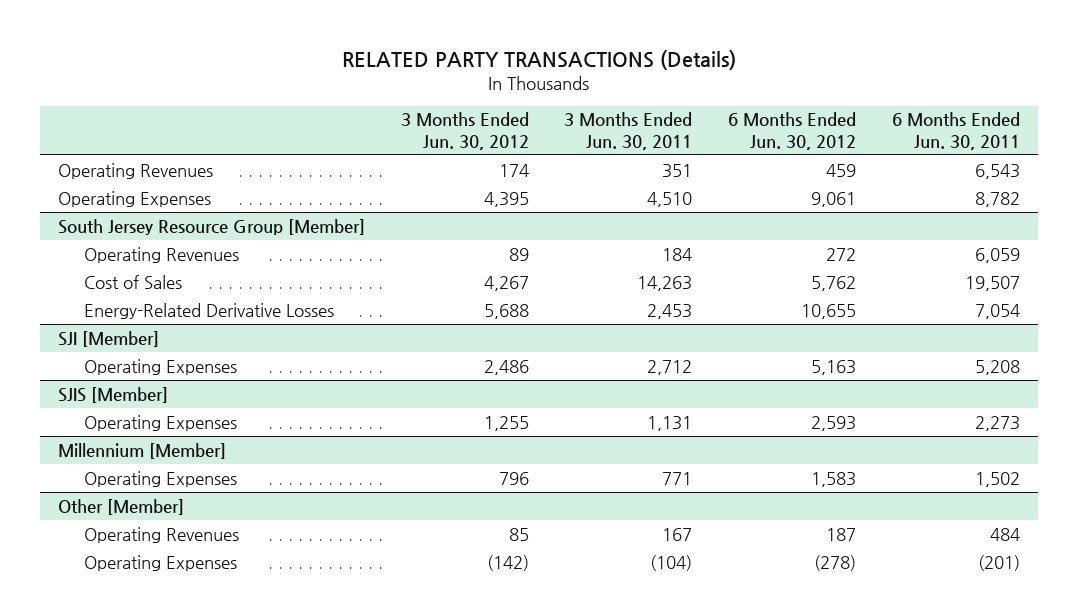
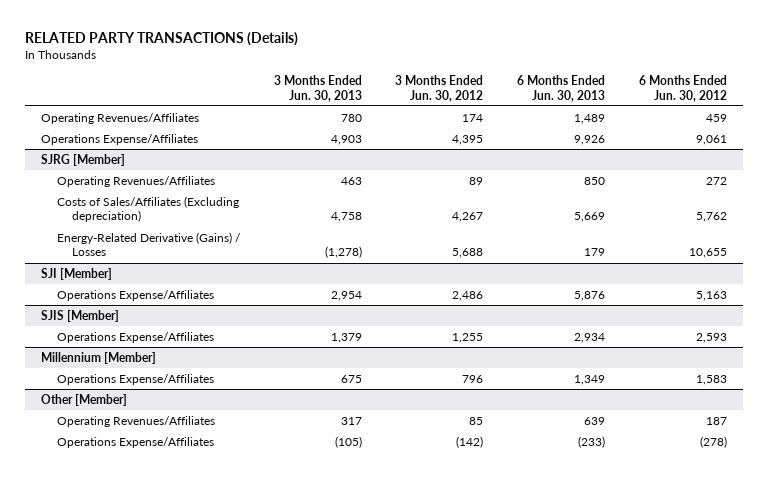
[564,112,693,150] 3 Months Ended Jun. 30, 2011 -> none
[891,112,1020,150] 6 Months Ended Jun. 30, 2011 -> none
none -> [273,75,362,102] 3 Months Ended Jun. 30, 2013
none -> [516,75,605,102] 6 Months Ended Jun. 30, 2013
[57,218,365,235] South Jersey Resource Group [Member] -> none
[57,162,213,179] Operating Revenues -> [41,112,200,124] Operating Revenues/Affiliates
[57,190,211,207] Operating Expenses -> [41,133,199,145] Operations Expense/Affiliates
none -> [41,153,126,166] SJRG [Member]
[83,246,239,263] Operating Revenues -> [56,175,215,187] Operating Revenues/Affiliates
[83,274,182,289] Cost of Sales -> [56,195,239,223] Costs of Sales/Affiliates (Excluding depreciation)
[83,302,334,319] Energy-Related Derivative Losses -> [56,231,241,257] Energy-Related Derivative (Gains) / Losses
[83,358,237,375] Operating Expenses -> [56,289,214,301] Operations Expense/Affiliates
[83,414,237,431] Operating Expenses -> [56,331,214,343] Operations Expense/Affiliates
[83,470,237,487] Operating Expenses -> [56,373,214,385] Operations Expense/Affiliates
[83,526,239,543] Operating Revenues -> [56,415,215,427] Operating Revenues/Affiliates
[83,554,237,571] Operating Expenses -> [56,436,214,448] Operations Expense/Affiliates

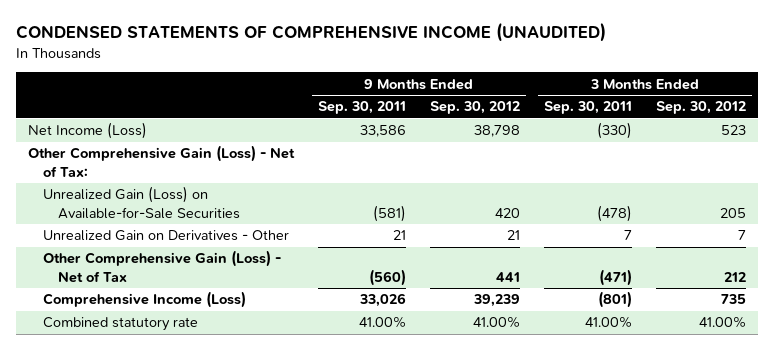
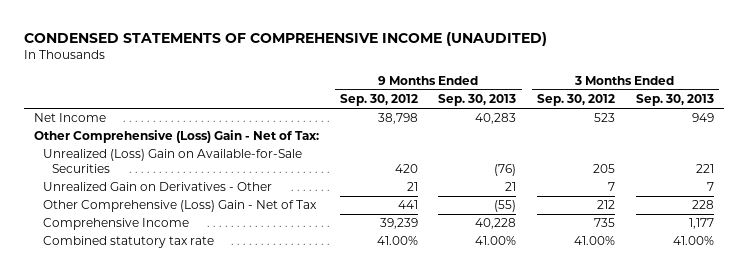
[317,101,406,115] Sep. 30, 2011 -> none
[543,101,632,115] Sep. 30, 2011 -> none
none -> [438,94,517,107] Sep. 30, 2013
none -> [635,94,714,107] Sep. 30, 2013
[27,122,147,140] Net Income (Loss) -> [34,113,107,123] Net Income
[27,145,295,178] Other Comprehensive Gain (Loss) - Net of Tax: -> [34,130,320,144] Other Comprehensive (Loss) Gain - Net of Tax:
[42,186,240,220] Unrealized Gain (Loss) on Available-for-Sale Securities -> [43,149,303,174] Unrealized (Loss) Gain on Available-for-Sale Securities
[42,250,281,284] Other Comprehensive Gain (Loss) - Net of Tax -> [43,200,318,213] Other Comprehensive (Loss) Gain - Net of Tax
[42,291,246,309] Comprehensive Income (Loss) -> [43,218,190,231] Comprehensive Income
[42,317,198,332] Combined statutory rate -> [43,236,215,249] Combined statutory tax rate

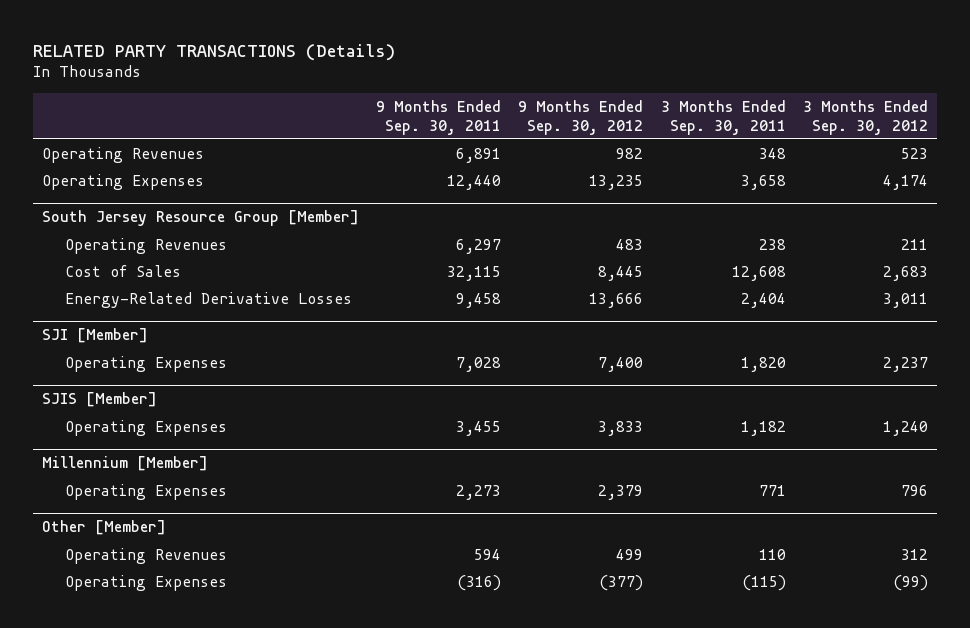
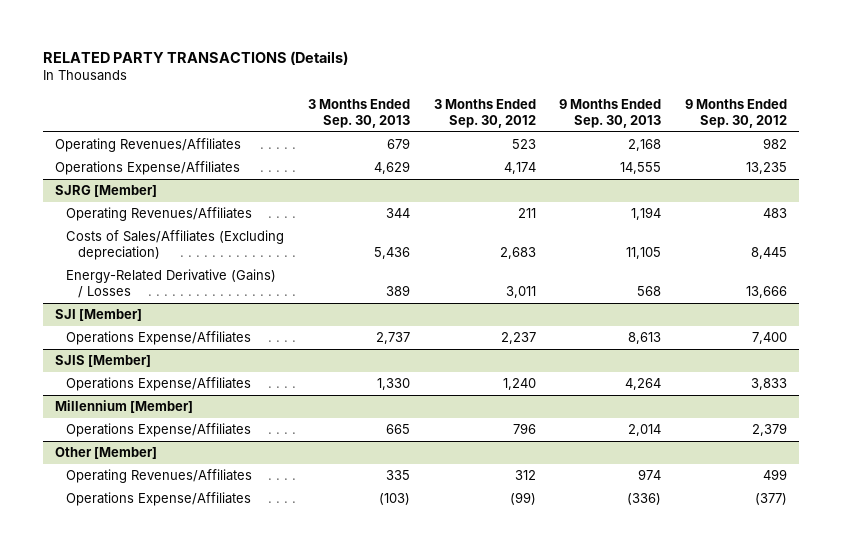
[376,99,502,135] 9 Months Ended Sep. 30, 2011 -> none
[660,99,786,135] 3 Months Ended Sep. 30, 2011 -> none
none -> [308,98,411,128] 3 Months Ended Sep. 30, 2013
none -> [559,98,662,128] 9 Months Ended Sep. 30, 2013
[41,210,359,227] South Jersey Resource Group [Member] -> none
[41,146,204,163] Operating Revenues -> [54,138,241,153] Operating Revenues/Affiliates
[41,173,204,190] Operating Expenses -> [54,161,240,176] Operations Expense/Affiliates
none -> [54,185,157,198] SJRG [Member]
[64,237,227,254] Operating Revenues -> [66,207,253,222] Operating Revenues/Affiliates
[64,264,181,277] Cost of Sales -> [66,230,285,261] Costs of Sales/Affiliates (Excluding depreciation)
[64,291,352,308] Energy-Related Derivative Losses -> [66,269,277,299] Energy-Related Derivative (Gains) / Losses
[64,355,227,372] Operating Expenses -> [66,331,252,346] Operations Expense/Affiliates
[64,419,227,436] Operating Expenses -> [66,377,252,392] Operations Expense/Affiliates
[64,483,227,500] Operating Expenses -> [66,423,252,438] Operations Expense/Affiliates
[64,547,227,564] Operating Revenues -> [66,469,253,484] Operating Revenues/Affiliates
[64,574,227,591] Operating Expenses -> [66,492,252,507] Operations Expense/Affiliates

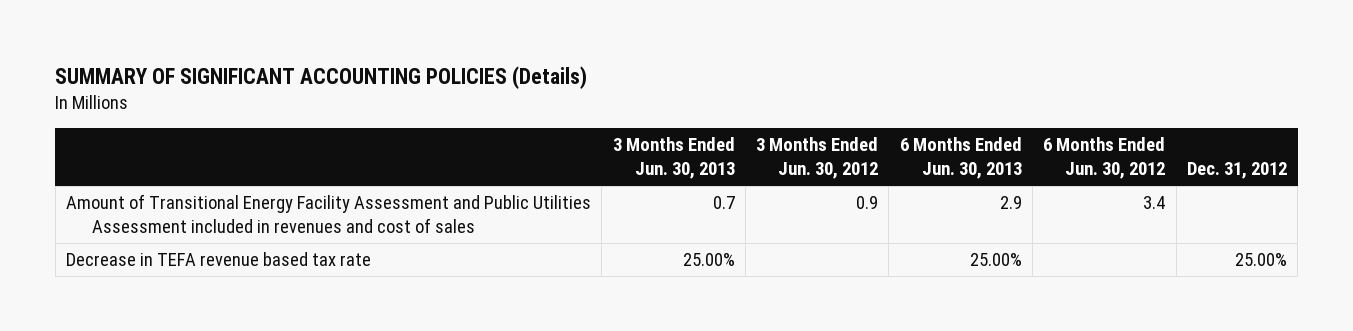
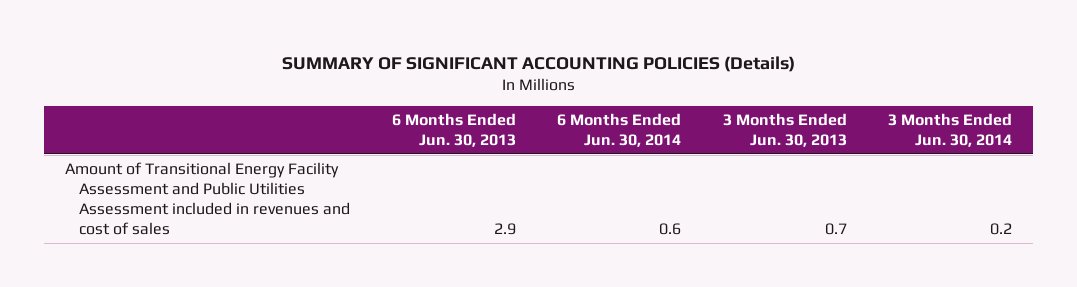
[756,137,879,180] 3 Months Ended Jun. 30, 2012 -> none
[1043,137,1166,180] 6 Months Ended Jun. 30, 2012 -> none
[1187,162,1288,180] Dec. 31, 2012 -> none
none -> [557,112,682,147] 6 Months Ended Jun. 30, 2014
none -> [888,112,1013,147] 3 Months Ended Jun. 30, 2014
[65,252,371,267] Decrease in TEFA revenue based tax rate -> none

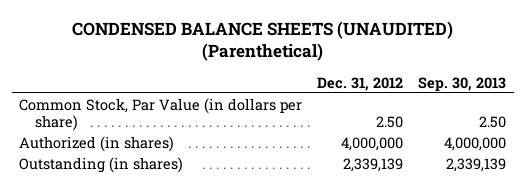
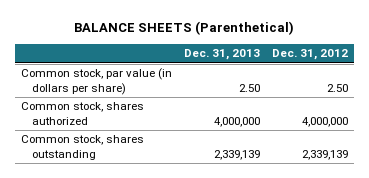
[71,20,453,62] CONDENSED BALANCE SHEETS (UNAUDITED) (Parenthetical) -> [74,21,295,36] BALANCE SHEETS (Parenthetical)
[418,76,507,91] Sep. 30, 2013 -> none
none -> [183,49,260,61] Dec. 31, 2013
[19,97,303,131] Common Stock, Par Value (in dollars per share) -> [20,68,172,95] Common stock, par value (in dollars per share)
[19,135,175,152] Authorized (in shares) -> [20,102,144,125] Common stock, shares authorized
[19,156,184,173] Outstanding (in shares) -> [20,135,144,160] Common stock, shares outstanding

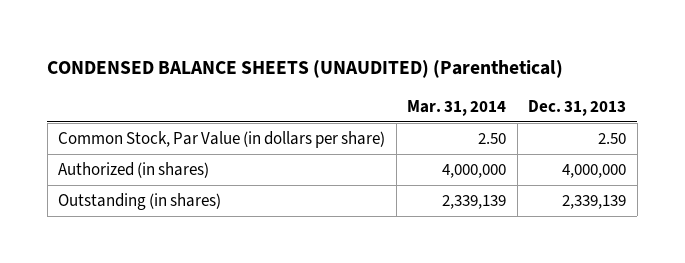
[74,21,295,36] BALANCE SHEETS (Parenthetical) -> [47,59,564,78] CONDENSED BALANCE SHEETS (UNAUDITED) (Parenthetical)
[272,49,349,61] Dec. 31, 2012 -> none
none -> [407,99,507,116] Mar. 31, 2014
[20,68,172,95] Common stock, par value (in dollars per share) -> [58,131,386,149] Common Stock, Par Value (in dollars per share)
[20,102,144,125] Common stock, shares authorized -> [58,162,210,179] Authorized (in shares)
[20,135,144,160] Common stock, shares outstanding -> [58,193,222,211] Outstanding (in shares)

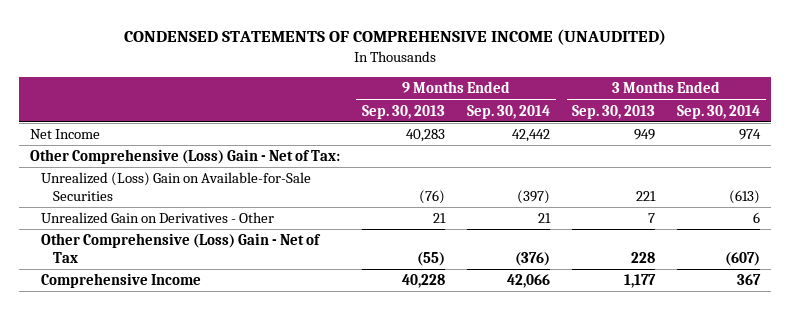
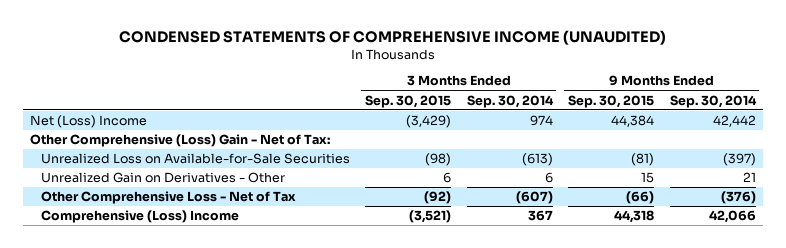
[361,104,445,119] Sep. 30, 2013 -> none
[572,104,656,119] Sep. 30, 2013 -> none
none -> [365,94,452,108] Sep. 30, 2015
none -> [568,94,655,108] Sep. 30, 2015
[29,129,100,140] Net Income -> [30,115,148,129] Net (Loss) Income
[41,172,312,202] Unrealized (Loss) Gain on Available-for-Sale Securities -> [40,153,350,165] Unrealized Loss on Available-for-Sale Securities
[41,233,322,264] Other Comprehensive (Loss) Gain - Net of Tax -> [40,191,296,205] Other Comprehensive Loss - Net of Tax
[41,273,202,289] Comprehensive Income -> [40,210,239,224] Comprehensive (Loss) Income

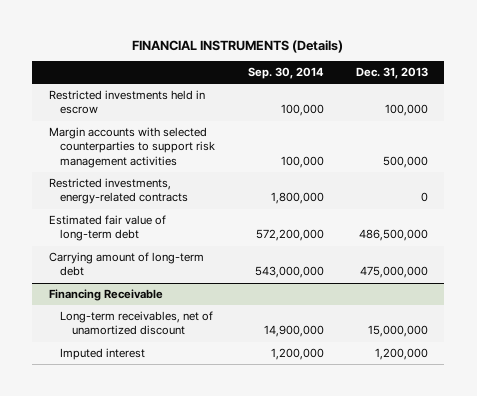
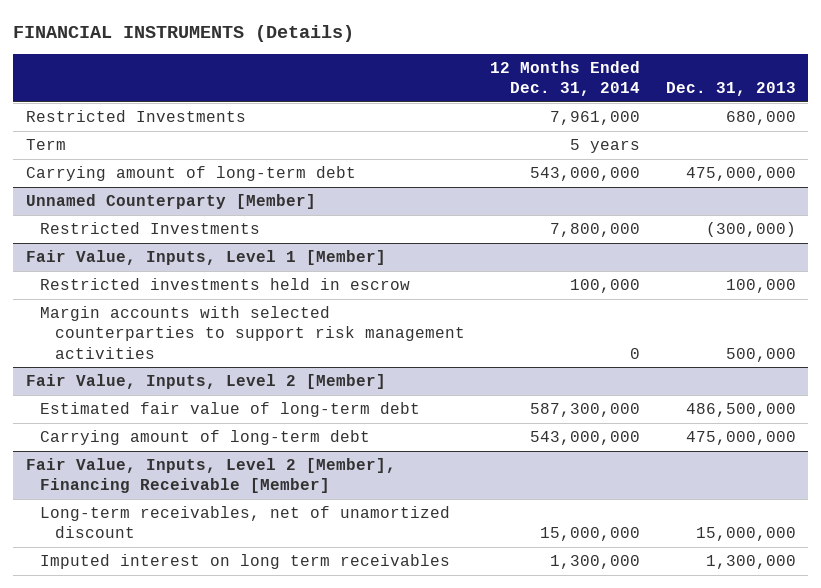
[247,67,324,80] Sep. 30, 2014 -> none
none -> [490,61,641,97] 12 Months Ended Dec. 31, 2014
none -> [25,110,246,123] Restricted Investments
none -> [25,139,66,151] Term
none -> [25,166,356,182] Carrying amount of long-term debt
none -> [25,194,316,210] Unnamed Counterparty [Member]
none -> [40,222,261,235] Restricted Investments
none -> [25,250,386,266] Fair Value, Inputs, Level 1 [Member]
[48,178,189,205] Restricted investments, energy-related contracts -> none
none -> [25,374,386,390] Fair Value, Inputs, Level 2 [Member]
[48,289,163,302] Financing Receivable -> none
none -> [25,458,396,494] Fair Value, Inputs, Level 2 [Member], Financing Receivable [Member]
[60,348,146,361] Imputed interest -> [40,554,451,570] Imputed interest on long term receivables
[375,348,429,361] 1,200,000 -> [705,555,796,570] 1,300,000

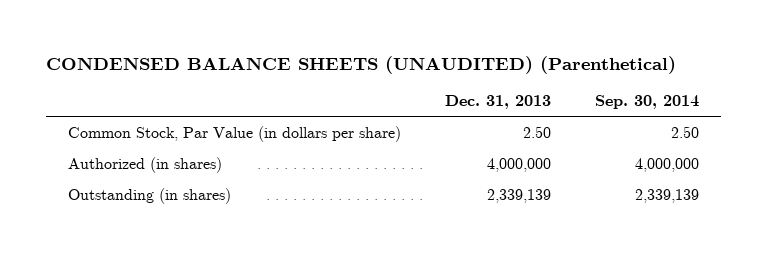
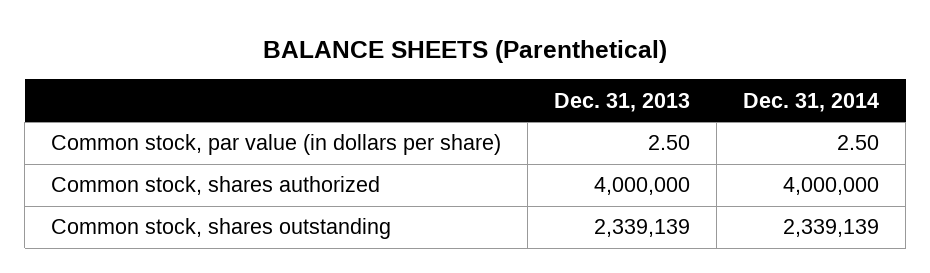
[46,56,677,75] CONDENSED BALANCE SHEETS (UNAUDITED) (Parenthetical) -> [263,39,668,63] BALANCE SHEETS (Parenthetical)
[595,95,700,110] Sep. 30, 2014 -> none
none -> [743,92,880,112] Dec. 31, 2014
[68,125,402,142] Common Stock, Par Value (in dollars per share) -> [51,134,502,156] Common stock, par value (in dollars per share)
[68,156,223,173] Authorized (in shares) -> [51,176,381,196] Common stock, shares authorized
[68,187,232,204] Outstanding (in shares) -> [51,218,392,240] Common stock, shares outstanding

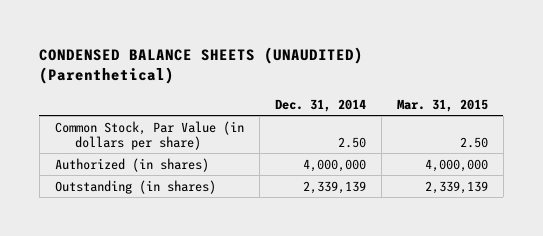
[263,39,668,63] BALANCE SHEETS (Parenthetical) -> [39,46,364,85] CONDENSED BALANCE SHEETS (UNAUDITED) (Parenthetical)
[554,92,691,112] Dec. 31, 2013 -> none
none -> [396,99,488,113] Mar. 31, 2015
[51,134,502,156] Common stock, par value (in dollars per share) -> [54,120,244,150] Common Stock, Par Value (in dollars per share)
[51,176,381,196] Common stock, shares authorized -> [54,157,209,172] Authorized (in shares)
[51,218,392,240] Common stock, shares outstanding -> [54,179,216,194] Outstanding (in shares)

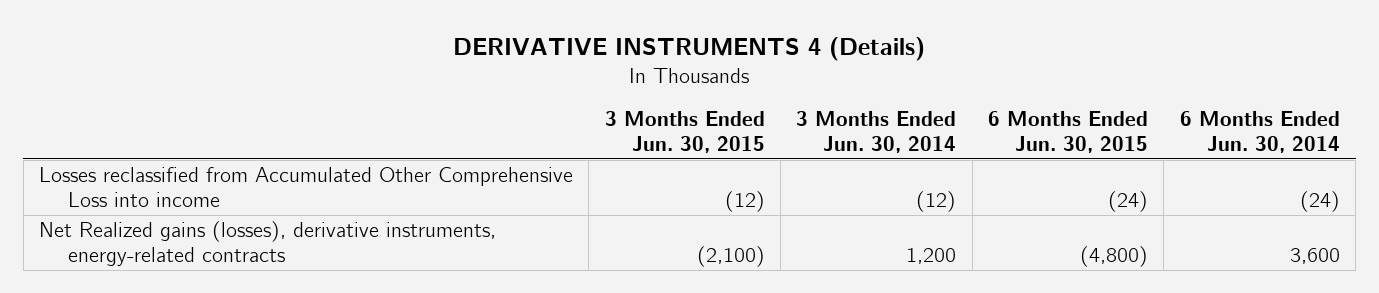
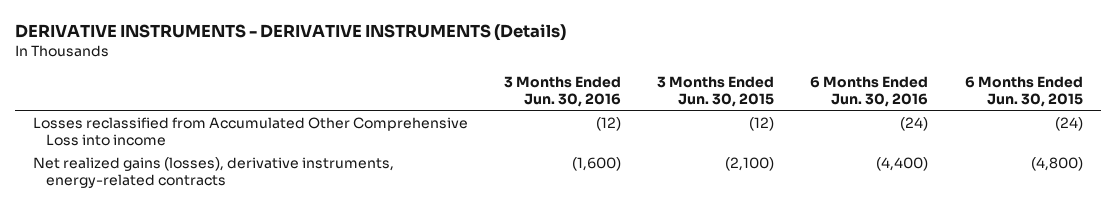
[453,37,926,62] DERIVATIVE INSTRUMENTS 4 (Details) -> [14,23,566,41] DERIVATIVE INSTRUMENTS - DERIVATIVE INSTRUMENTS (Details)
[796,111,957,153] 3 Months Ended Jun. 30, 2014 -> none
[1179,111,1340,153] 6 Months Ended Jun. 30, 2014 -> none
none -> [504,75,622,107] 3 Months Ended Jun. 30, 2016
none -> [810,75,929,107] 6 Months Ended Jun. 30, 2016
[39,221,497,266] Net Realized gains (losses), derivative instruments, energy-related contracts -> [32,156,394,188] Net realized gains (losses), derivative instruments, energy-related contracts

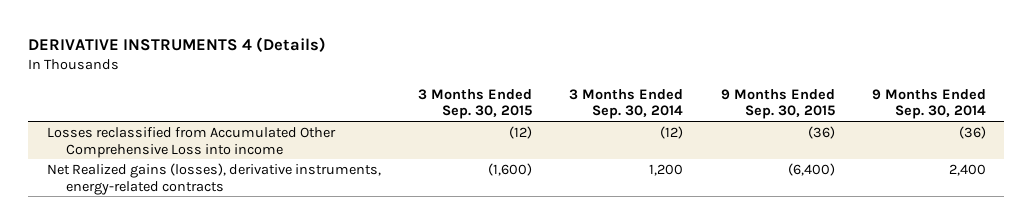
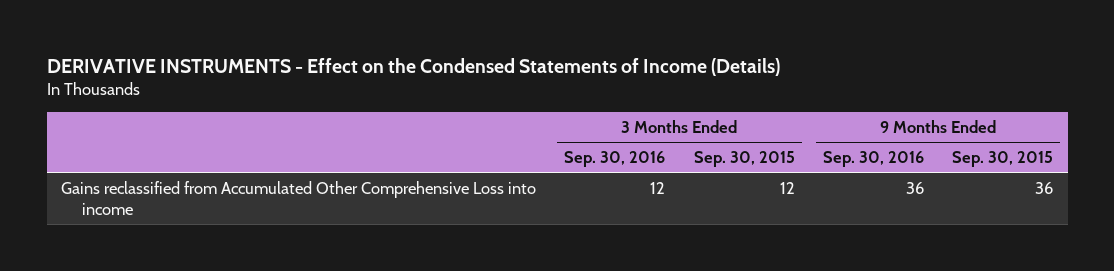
[27,37,326,53] DERIVATIVE INSTRUMENTS 4 (Details) -> [46,57,780,76] DERIVATIVE INSTRUMENTS - Effect on the Condensed Statements of Income (Details)
[569,88,684,120] 3 Months Ended Sep. 30, 2014 -> none
[871,88,986,120] 9 Months Ended Sep. 30, 2014 -> none
none -> [564,151,666,168] Sep. 30, 2016
none -> [823,151,925,168] Sep. 30, 2016
[46,162,381,195] Net Realized gains (losses), derivative instruments, energy-related contracts -> none
[46,126,336,158] Losses reclassified from Accumulated Other Comprehensive Loss into income -> [60,180,536,215] Gains reclassified from Accumulated Other Comprehensive Loss into income
[508,125,532,139] (12) -> [779,181,795,194] 12
[807,125,835,139] (36) -> [1035,181,1054,194] 36

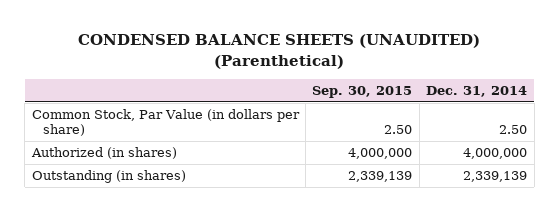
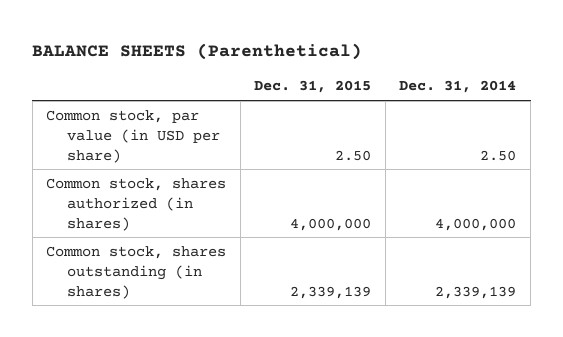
[78,34,481,69] CONDENSED BALANCE SHEETS (UNAUDITED) (Parenthetical) -> [32,43,363,61] BALANCE SHEETS (Parenthetical)
[312,86,413,99] Sep. 30, 2015 -> none
none -> [254,80,372,94] Dec. 31, 2015
[31,109,300,137] Common Stock, Par Value (in dollars per share) -> [46,109,221,163] Common stock, par value (in USD per share)
[30,147,177,160] Authorized (in shares) -> [46,177,227,231] Common stock, shares authorized (in shares)
[31,170,186,184] Outstanding (in shares) -> [46,245,227,299] Common stock, shares outstanding (in shares)

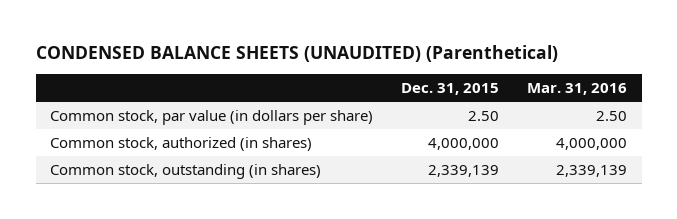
[32,43,363,61] BALANCE SHEETS (Parenthetical) -> [35,45,558,63] CONDENSED BALANCE SHEETS (UNAUDITED) (Parenthetical)
[399,80,517,94] Dec. 31, 2014 -> none
none -> [527,83,628,96] Mar. 31, 2016
[46,109,221,163] Common stock, par value (in USD per share) -> [49,109,373,125] Common stock, par value (in dollars per share)
[46,177,227,231] Common stock, shares authorized (in shares) -> [49,136,312,151] Common stock, authorized (in shares)
[46,245,227,299] Common stock, shares outstanding (in shares) -> [49,163,321,179] Common stock, outstanding (in shares)

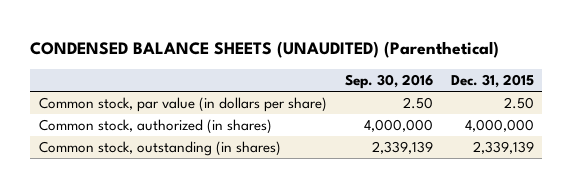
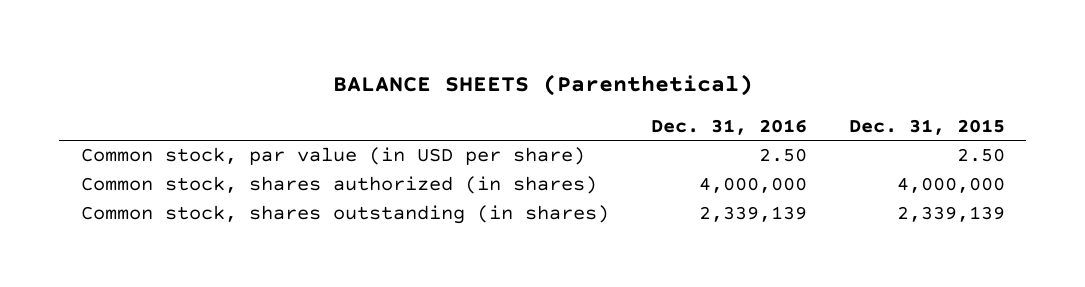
[30,40,500,58] CONDENSED BALANCE SHEETS (UNAUDITED) (Parenthetical) -> [332,74,753,97] BALANCE SHEETS (Parenthetical)
[344,73,433,89] Sep. 30, 2016 -> none
none -> [650,118,807,135] Dec. 31, 2016
[39,97,328,113] Common stock, par value (in dollars per share) -> [80,147,585,166] Common stock, par value (in USD per share)
[39,119,273,135] Common stock, authorized (in shares) -> [80,176,597,195] Common stock, shares authorized (in shares)
[39,141,282,157] Common stock, outstanding (in shares) -> [80,205,609,225] Common stock, shares outstanding (in shares)

